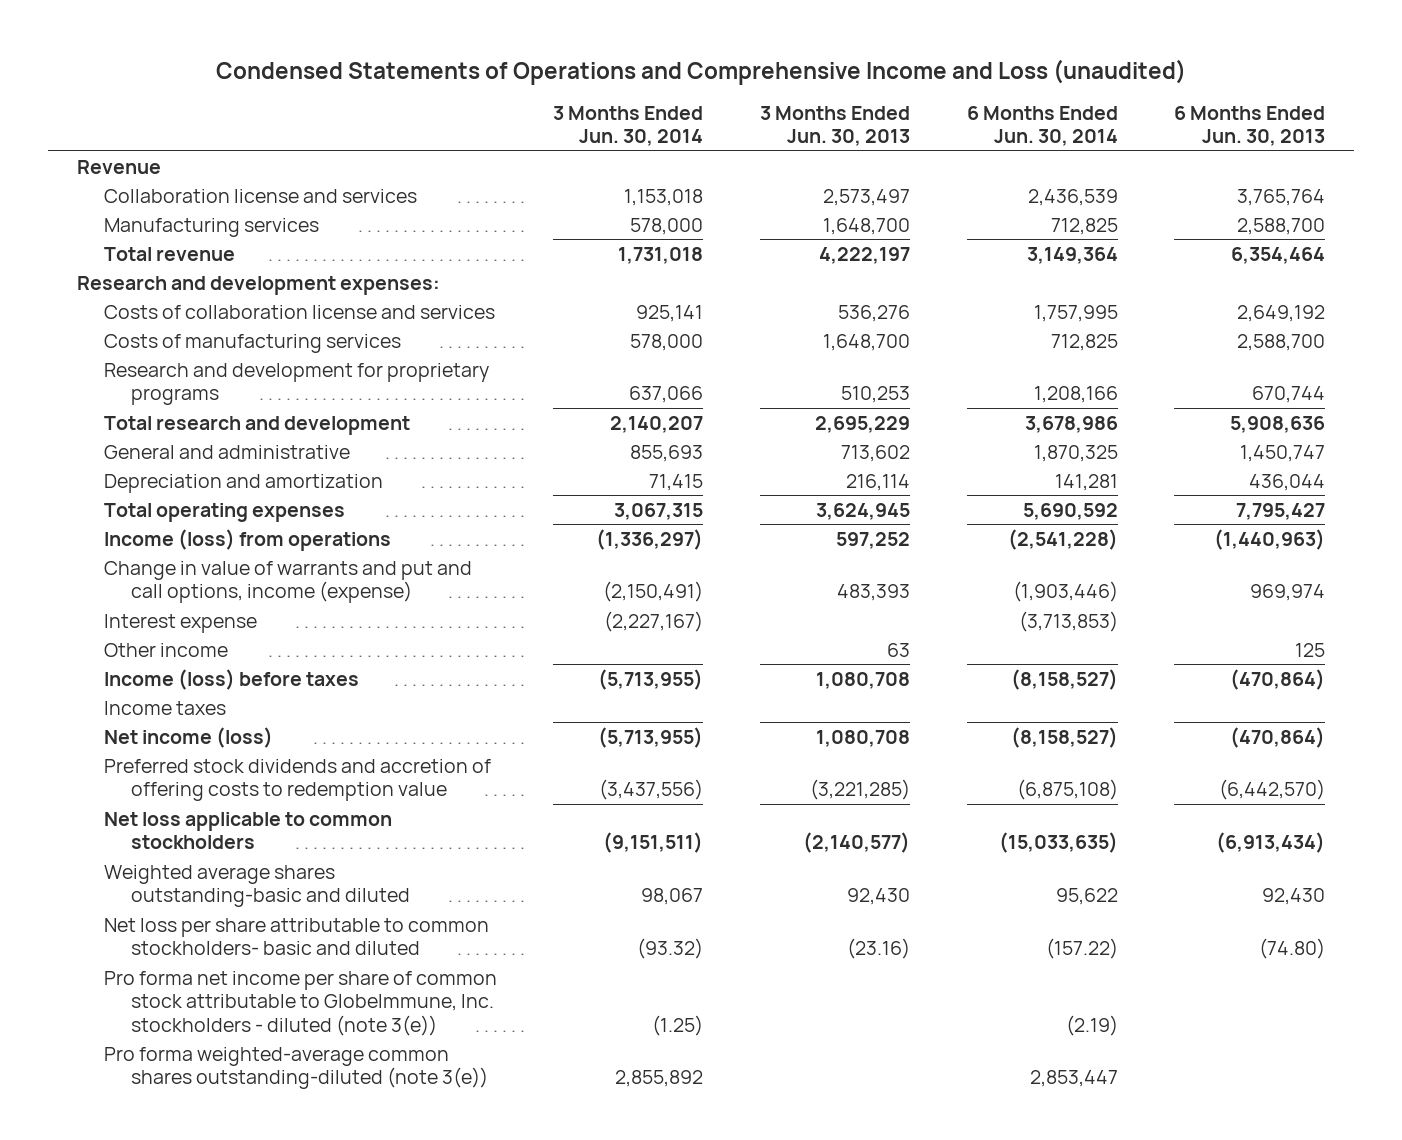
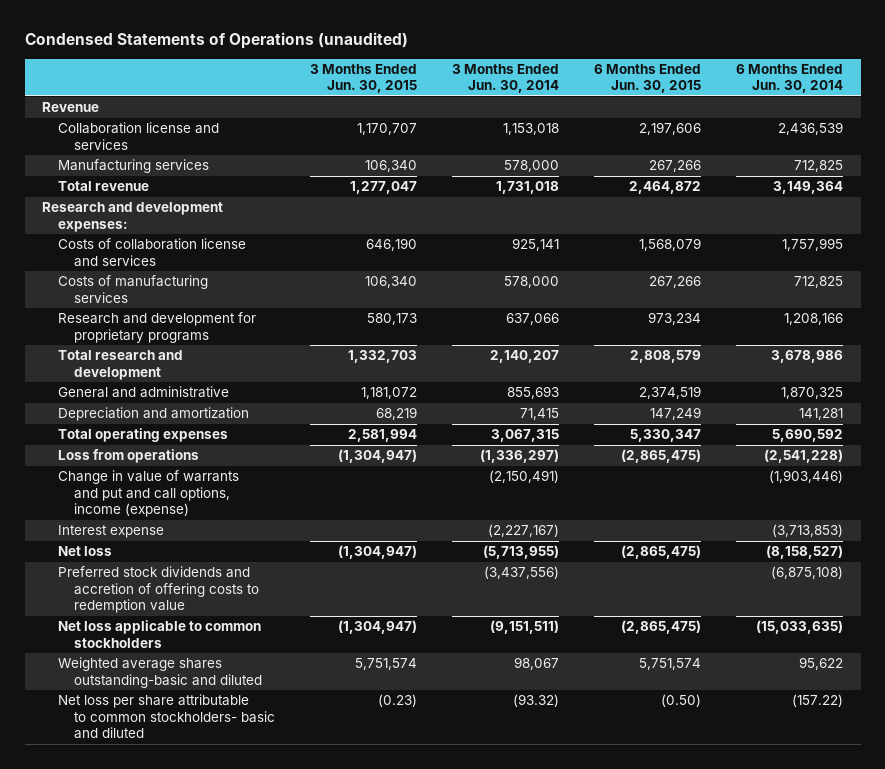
[216,58,1187,85] Condensed Statements of Operations and Comprehensive Income and Loss (unaudited) -> [24,32,408,50] Condensed Statements of Operations (unaudited)
[759,105,910,147] 3 Months Ended Jun. 30, 2013 -> none
[1174,105,1326,147] 6 Months Ended Jun. 30, 2013 -> none
none -> [310,63,418,94] 3 Months Ended Jun. 30, 2015
none -> [594,63,702,94] 6 Months Ended Jun. 30, 2015
[103,528,391,551] Income (loss) from operations -> [58,449,200,464] Loss from operations
[103,642,228,657] Other income -> none
[103,668,359,690] Income (loss) before taxes -> none
[103,700,226,715] Income taxes -> none
[103,726,273,748] Net income (loss) -> [58,546,113,557] Net loss
[103,970,497,1036] Pro forma net income per share of common stock attributable to GlobeImmune, Inc. stockholders - diluted (note 3(e)) -> none
[103,1046,488,1090] Pro forma weighted-average common shares outstanding-diluted (note 3(e)) -> none

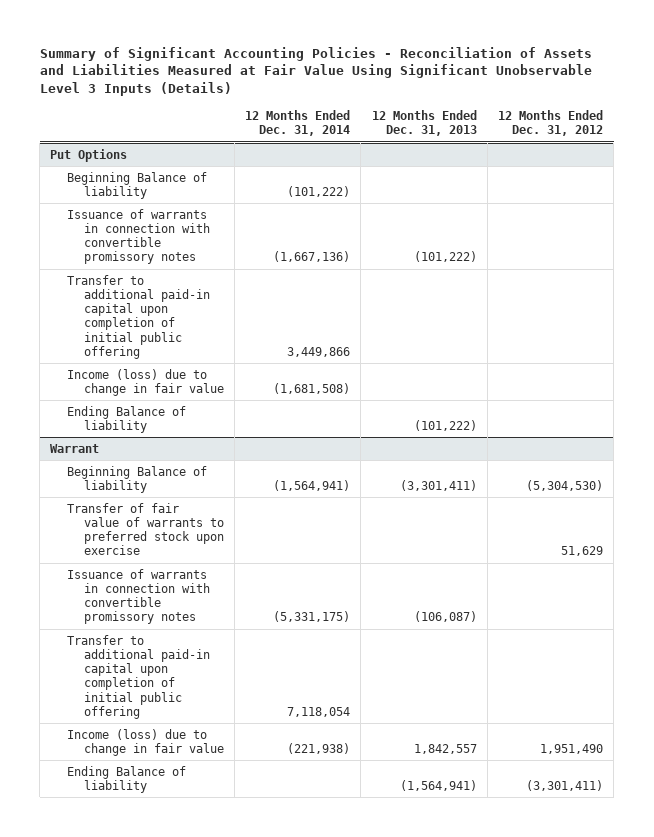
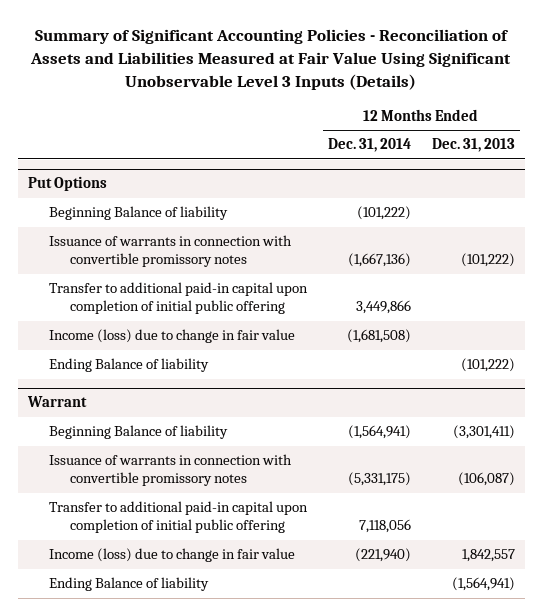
[498,110,604,137] 12 Months Ended Dec. 31, 2012 -> none
[67,502,224,556] Transfer of fair value of warrants to preferred stock upon exercise -> none
[287,707,351,718] 7,118,054 -> [358,519,411,534] 7,118,056
[287,742,351,754] (221,938) -> [354,548,411,563] (221,940)

